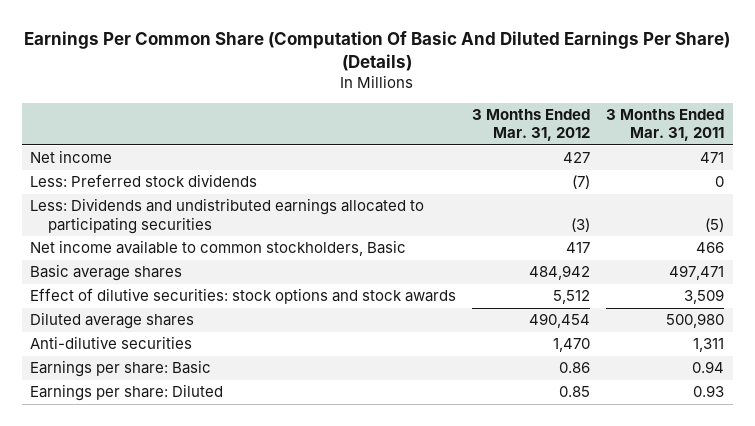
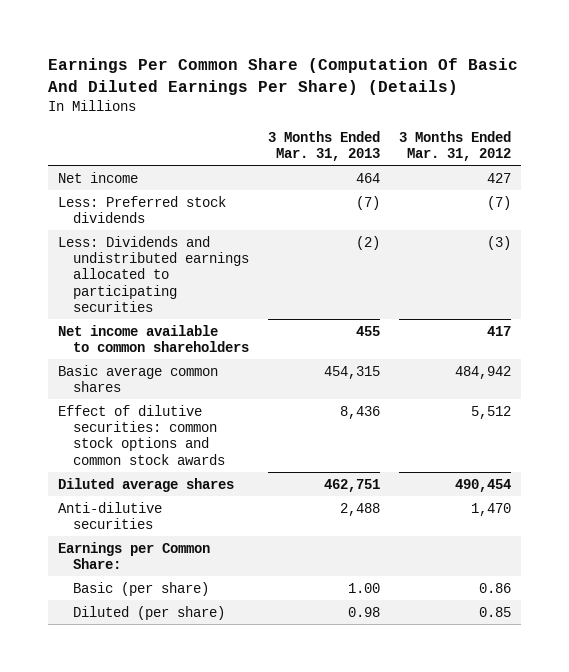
[606,109,725,142] 3 Months Ended Mar. 31, 2011 -> none
none -> [268,130,381,161] 3 Months Ended Mar. 31, 2013
[30,240,407,257] Net income available to common stockholders, Basic -> [57,324,249,352] Net income available to common shareholders
[30,264,183,282] Basic average shares -> [57,364,218,392] Basic average common shares
[30,288,457,305] Effect of dilutive securities: stock options and stock awards -> [57,404,225,465] Effect of dilutive securities: common stock options and common stock awards
none -> [57,541,210,569] Earnings per Common Share:
[30,360,212,378] Earnings per share: Basic -> [72,581,209,596] Basic (per share)
[30,384,224,402] Earnings per share: Diluted -> [72,605,225,620] Diluted (per share)

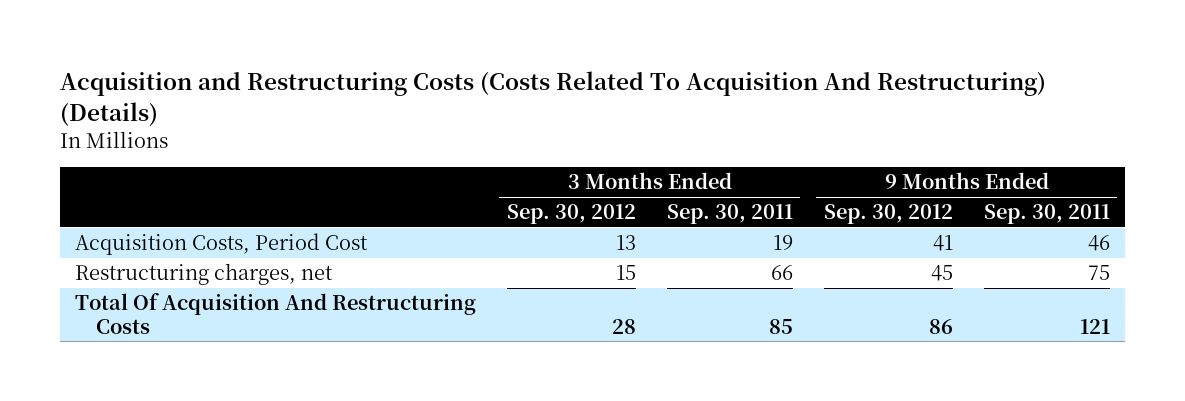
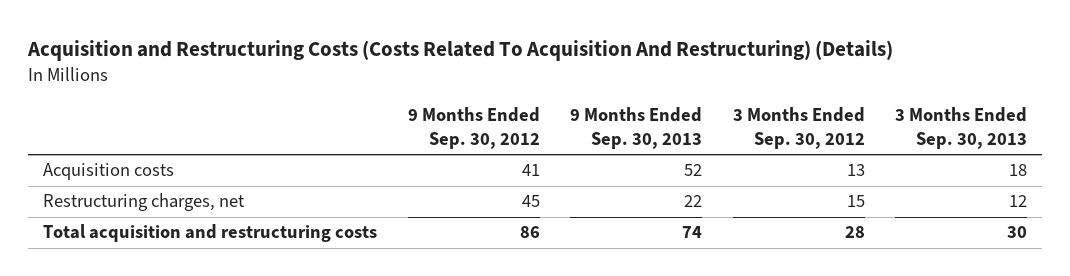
[666,204,793,225] Sep. 30, 2011 -> none
[983,204,1110,225] Sep. 30, 2011 -> none
none -> [570,107,703,150] 9 Months Ended Sep. 30, 2013
none -> [895,107,1028,150] 3 Months Ended Sep. 30, 2013
[74,233,368,256] Acquisition Costs, Period Cost -> [43,163,175,181] Acquisition costs
[74,293,476,334] Total Of Acquisition And Restructuring Costs -> [43,224,378,243] Total acquisition and restructuring costs

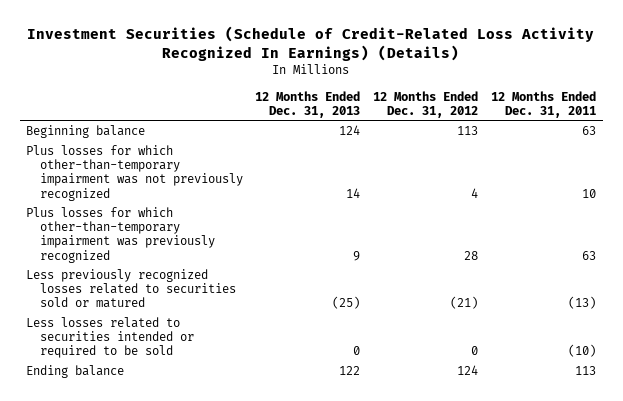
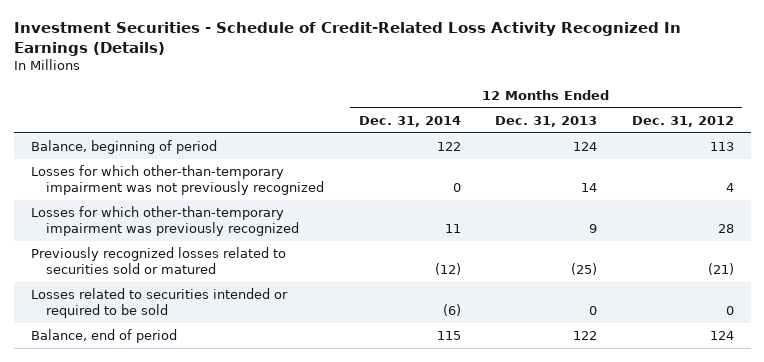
[27,25,595,61] Investment Securities (Schedule of Credit-Related Loss Activity Recognized In Earnings) (Details) -> [13,22,681,56] Investment Securities - Schedule of Credit-Related Loss Activity Recognized In Earnings (Details)
[491,90,597,118] 12 Months Ended Dec. 31, 2011 -> none
none -> [358,115,461,127] Dec. 31, 2014
[26,125,146,139] Beginning balance -> [30,140,217,155] Balance, beginning of period
[26,145,243,201] Plus losses for which other-than-temporary impairment was not previously recognized -> [30,165,325,196] Losses for which other-than-temporary impairment was not previously recognized
[26,207,215,263] Plus losses for which other-than-temporary impairment was previously recognized -> [30,206,300,237] Losses for which other-than-temporary impairment was previously recognized
[26,269,236,309] Less previously recognized losses related to securities sold or matured -> [30,247,286,275] Previously recognized losses related to securities sold or matured
[26,317,194,359] Less losses related to securities intended or required to be sold -> [30,288,288,319] Losses related to securities intended or required to be sold
[26,365,125,379] Ending balance -> [30,329,177,344] Balance, end of period

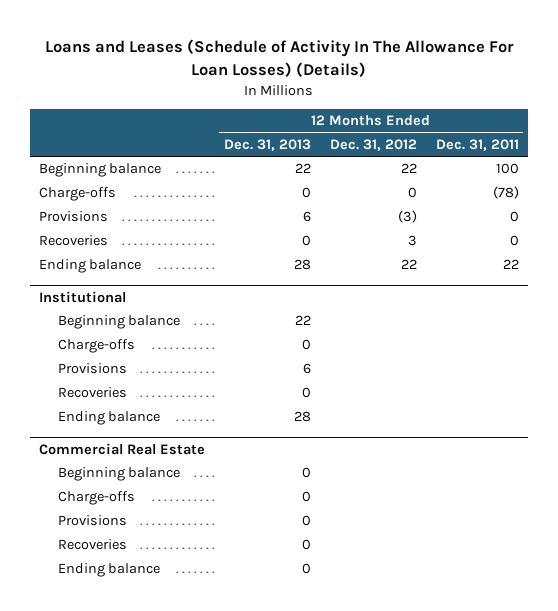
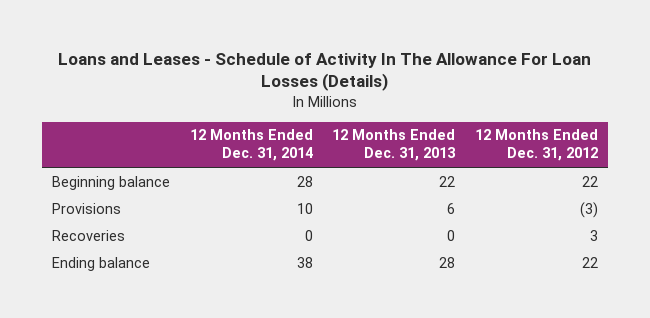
[45,39,515,77] Loans and Leases (Schedule of Activity In The Allowance For Loan Losses) (Details) -> [57,52,591,92] Loans and Leases - Schedule of Activity In The Allowance For Loan Losses (Details)
[435,138,519,151] Dec. 31, 2011 -> none
none -> [189,129,313,162] 12 Months Ended Dec. 31, 2014
[39,187,117,202] Charge-offs -> none
[39,290,127,303] Institutional -> none
[58,315,181,330] Beginning balance -> none
[58,339,136,354] Charge-offs -> none
[58,363,128,375] Provisions -> none
[58,387,128,399] Recoveries -> none
[58,411,161,426] Ending balance -> none
[39,442,206,455] Commercial Real Estate -> none
[58,467,181,482] Beginning balance -> none
[58,491,136,506] Charge-offs -> none
[58,515,128,527] Provisions -> none
[58,539,128,551] Recoveries -> none
[58,563,161,578] Ending balance -> none

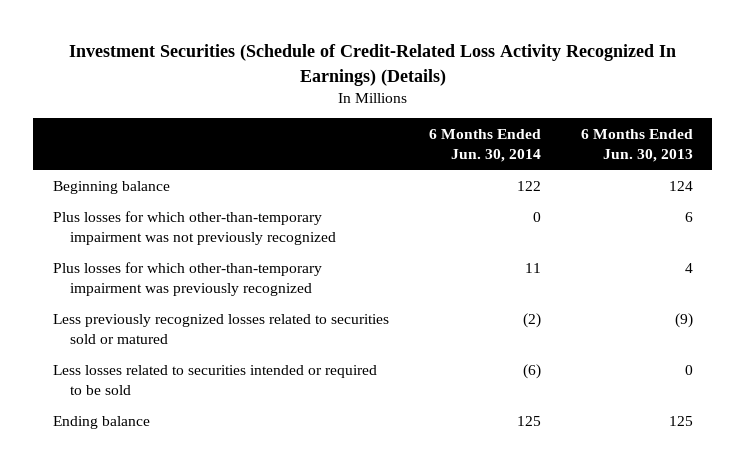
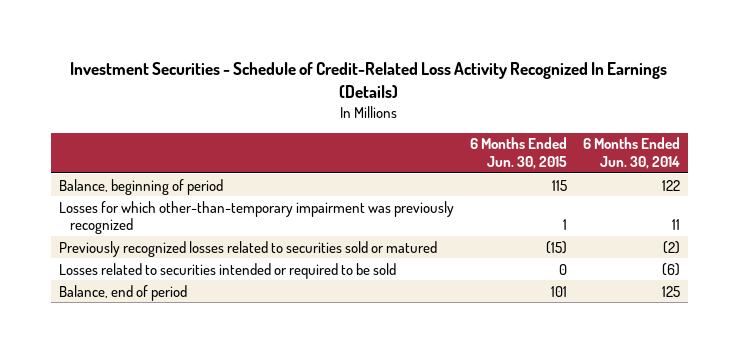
[68,44,676,86] Investment Securities (Schedule of Credit-Related Loss Activity Recognized In Earnings) (Details) -> [70,61,668,98] Investment Securities - Schedule of Credit-Related Loss Activity Recognized In Earnings (Details)
[580,128,693,162] 6 Months Ended Jun. 30, 2013 -> none
none -> [469,137,567,170] 6 Months Ended Jun. 30, 2015
[52,210,336,245] Plus losses for which other-than-temporary impairment was not previously recognized -> none
[52,180,170,194] Beginning balance -> [59,178,224,195] Balance, beginning of period
[52,261,322,296] Plus losses for which other-than-temporary impairment was previously recognized -> [59,200,455,235] Losses for which other-than-temporary impairment was previously recognized
[52,313,389,344] Less previously recognized losses related to securities sold or matured -> [59,240,438,257] Previously recognized losses related to securities sold or matured
[52,364,377,395] Less losses related to securities intended or required to be sold -> [59,262,397,279] Losses related to securities intended or required to be sold
[52,415,150,429] Ending balance -> [59,284,188,301] Balance, end of period

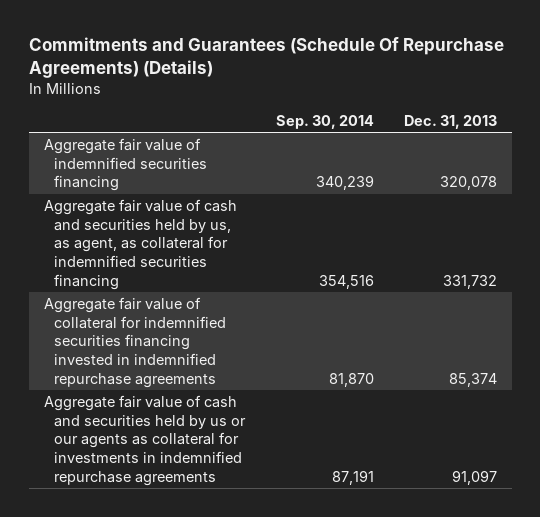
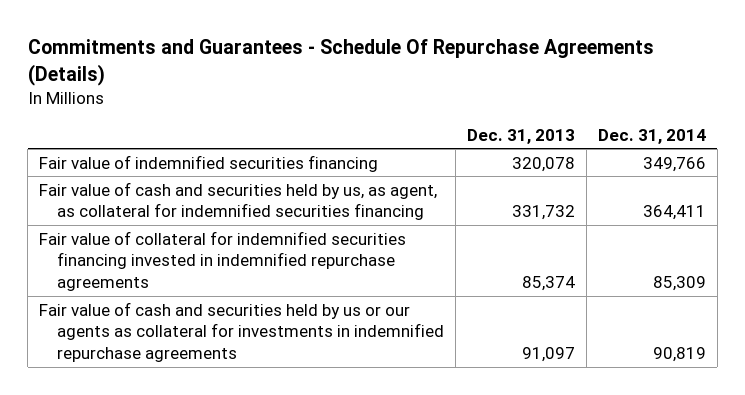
[28,37,504,79] Commitments and Guarantees (Schedule Of Repurchase Agreements) (Details) -> [27,39,654,86] Commitments and Guarantees - Schedule Of Repurchase Agreements (Details)
[275,114,374,129] Sep. 30, 2014 -> none
none -> [597,128,706,144] Dec. 31, 2014
[43,138,208,192] Aggregate fair value of indemnified securities financing -> [39,154,379,172] Fair value of indemnified securities financing
[43,199,237,290] Aggregate fair value of cash and securities held by us, as agent, as collateral for indemnified securities financing -> [39,181,438,221] Fair value of cash and securities held by us, as agent, as collateral for indemnified securities financing
[43,297,227,388] Aggregate fair value of collateral for indemnified securities financing invested in indemnified repurchase agreements -> [39,230,407,292] Fair value of collateral for indemnified securities financing invested in indemnified repurchase agreements
[43,395,247,486] Aggregate fair value of cash and securities held by us or our agents as collateral for investments in indemnified repurchase agreements -> [39,301,445,363] Fair value of cash and securities held by us or our agents as collateral for investments in indemnified repurchase agreements

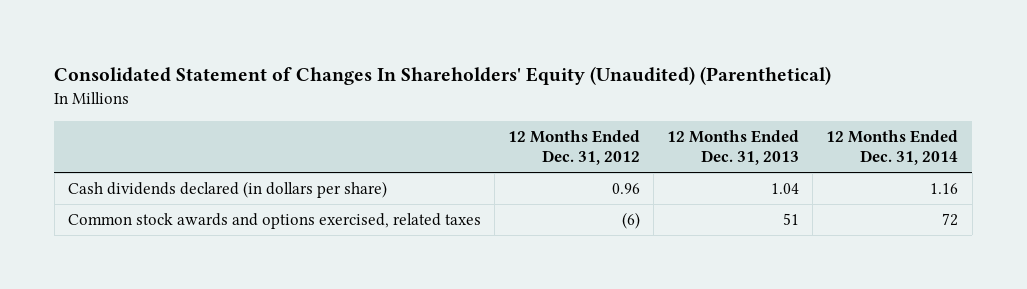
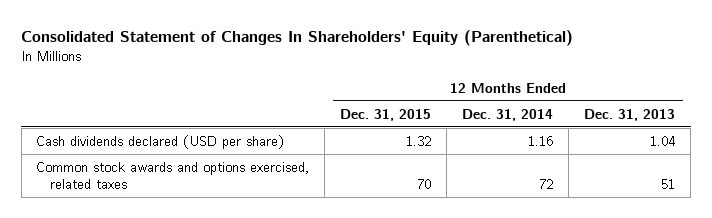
[54,65,832,85] Consolidated Statement of Changes In Shareholders' Equity (Unaudited) (Parenthetical) -> [21,30,574,47] Consolidated Statement of Changes In Shareholders' Equity (Parenthetical)
[508,129,641,166] 12 Months Ended Dec. 31, 2012 -> none
none -> [340,108,432,121] Dec. 31, 2015
[68,180,388,198] Cash dividends declared (in dollars per share) -> [36,134,285,149] Cash dividends declared (USD per share)

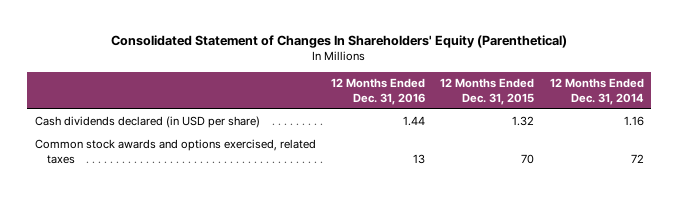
[584,108,676,121] Dec. 31, 2013 -> none
none -> [330,78,425,105] 12 Months Ended Dec. 31, 2016
[36,134,285,149] Cash dividends declared (USD per share) -> [34,116,260,129] Cash dividends declared (in USD per share)

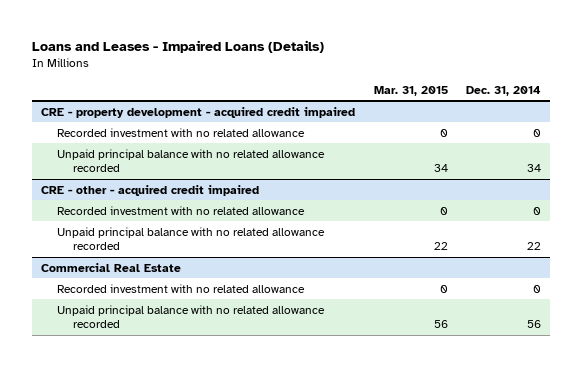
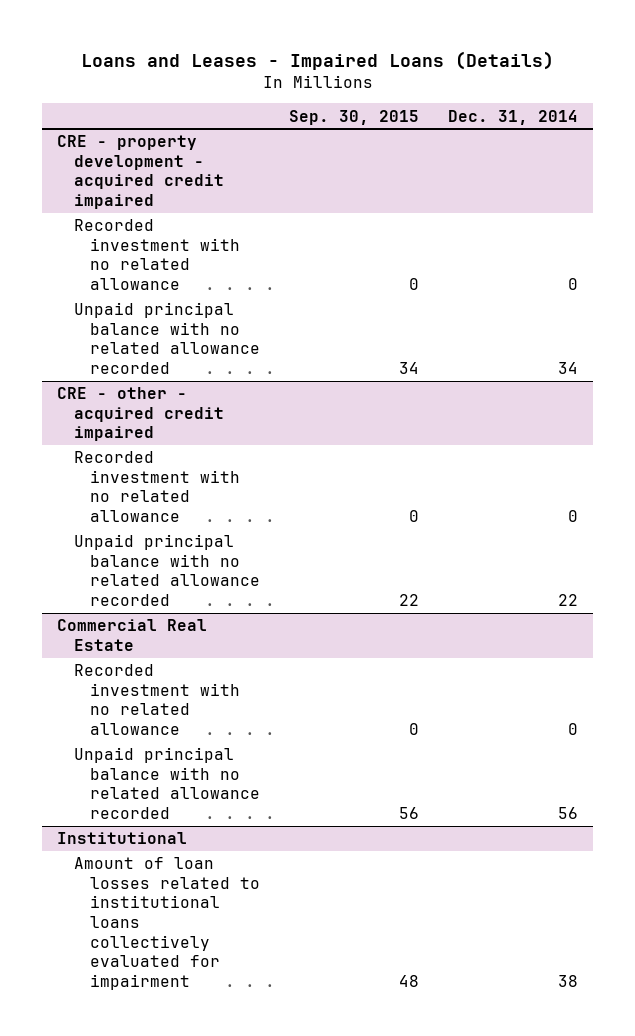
[373,85,448,96] Mar. 31, 2015 -> none
none -> [289,109,420,125] Sep. 30, 2015
none -> [56,832,187,845] Institutional
none -> [73,857,261,990] Amount of loan losses related to institutional loans collectively evaluated for impairment

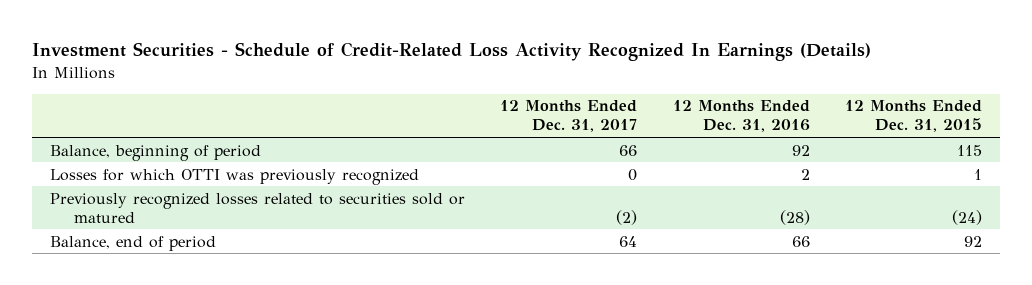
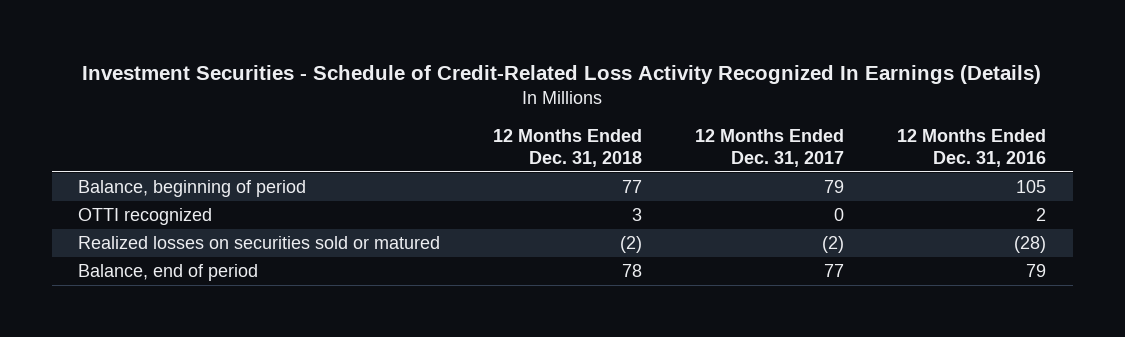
[845,100,983,133] 12 Months Ended Dec. 31, 2015 -> none
none -> [493,129,643,167] 12 Months Ended Dec. 31, 2018
[49,168,419,185] Losses for which OTTI was previously recognized -> none
[619,144,638,156] 66 -> [824,180,845,194] 79
[791,144,810,156] 92 -> [1016,180,1047,194] 105
none -> [78,208,213,226] OTTI recognized
[49,192,465,223] Previously recognized losses related to securities sold or matured -> [78,236,441,250] Realized losses on securities sold or matured
[619,235,638,247] 64 -> [824,264,845,278] 77
[791,235,810,247] 66 -> [1026,264,1047,278] 79

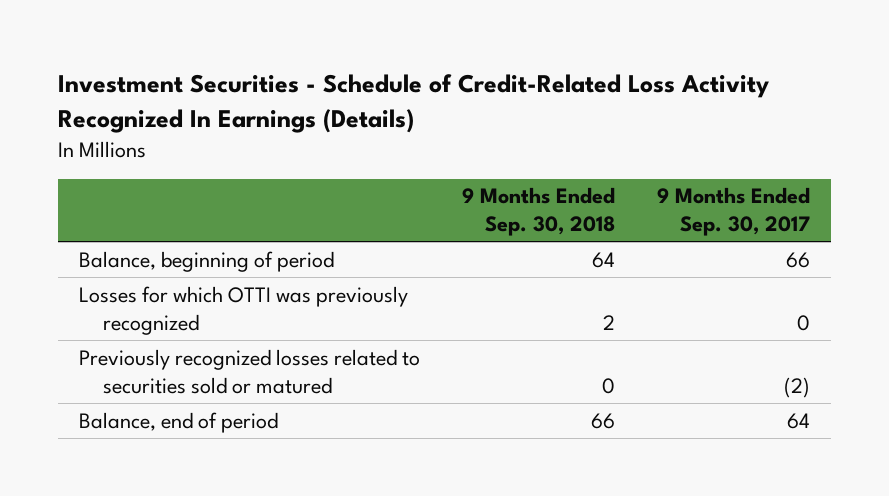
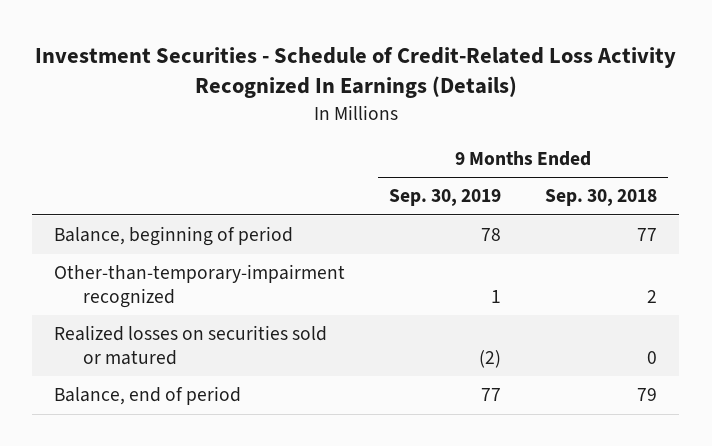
[657,187,811,237] 9 Months Ended Sep. 30, 2017 -> none
none -> [389,189,502,207] Sep. 30, 2019
[592,251,616,268] 64 -> [637,228,658,242] 77
[78,285,408,335] Losses for which OTTI was previously recognized -> [54,264,346,309] Other-than-temporary-impairment recognized
[78,348,420,394] Previously recognized losses related to securities sold or matured -> [54,325,328,366] Realized losses on securities sold or matured
[591,412,616,429] 66 -> [637,388,658,402] 79

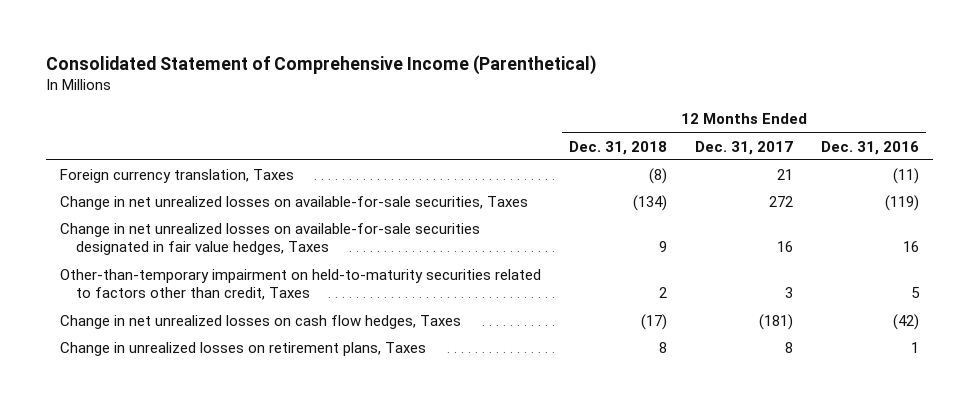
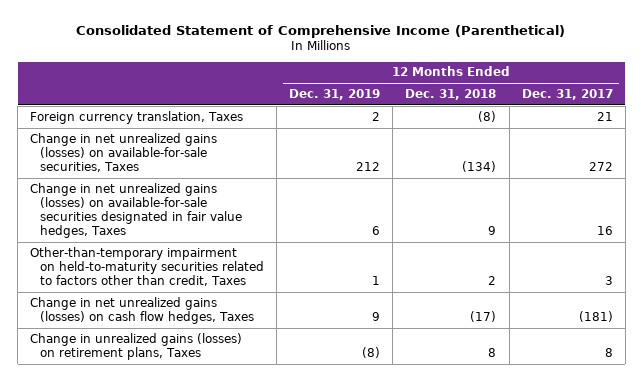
[821,140,920,155] Dec. 31, 2016 -> none
none -> [289,89,381,101] Dec. 31, 2019
[60,196,529,211] Change in net unrealized losses on available-for-sale securities, Taxes -> [30,132,218,172] Change in net unrealized gains (losses) on available-for-sale securities, Taxes
[60,223,481,256] Change in net unrealized losses on available-for-sale securities designated in fair value hedges, Taxes -> [30,182,242,238] Change in net unrealized gains (losses) on available-for-sale securities designated in fair value hedges, Taxes
[60,315,462,330] Change in net unrealized losses on cash flow hedges, Taxes -> [30,296,254,324] Change in net unrealized gains (losses) on cash flow hedges, Taxes
[60,342,427,357] Change in unrealized losses on retirement plans, Taxes -> [30,332,243,360] Change in unrealized gains (losses) on retirement plans, Taxes

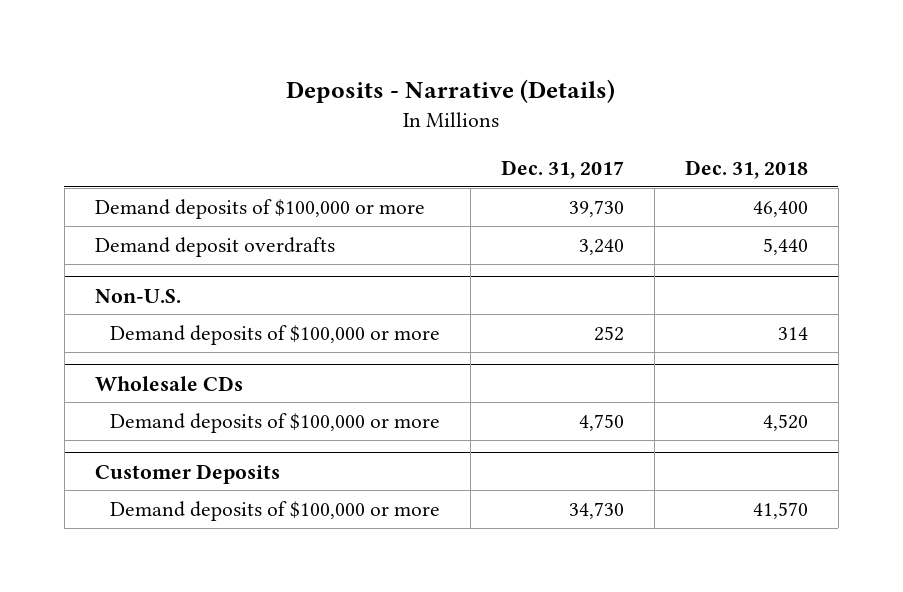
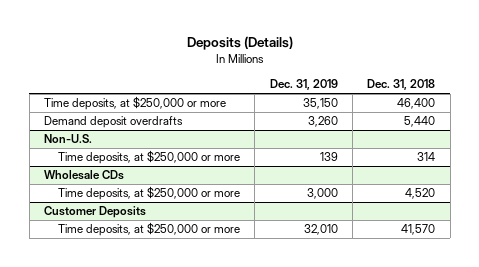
[286,79,616,104] Deposits - Narrative (Details) -> [186,36,293,51] Deposits (Details)
[501,159,625,179] Dec. 31, 2017 -> none
none -> [269,79,338,91] Dec. 31, 2019
[94,198,425,219] Demand deposits of $100,000 or more -> [43,96,226,111] Time deposits, at $250,000 or more
[110,324,441,345] Demand deposits of $100,000 or more -> [57,150,240,165] Time deposits, at $250,000 or more
[110,412,441,433] Demand deposits of $100,000 or more -> [57,186,240,201] Time deposits, at $250,000 or more
[110,500,441,521] Demand deposits of $100,000 or more -> [57,222,240,237] Time deposits, at $250,000 or more

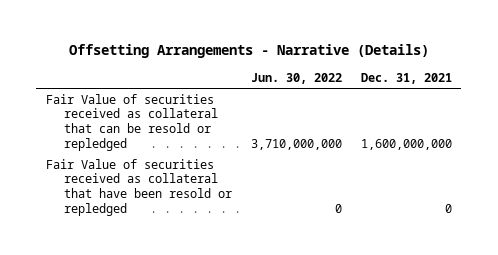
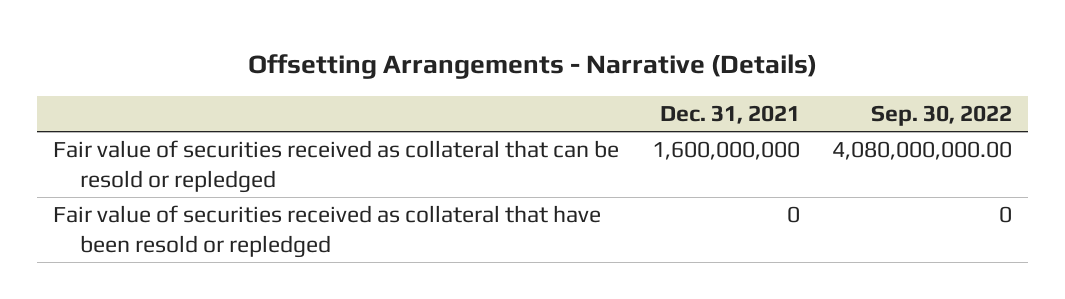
[250,73,342,85] Jun. 30, 2022 -> none
none -> [870,105,1012,127] Sep. 30, 2022
[45,93,218,151] Fair Value of securities received as collateral that can be resold or repledged -> [53,140,620,193] Fair value of securities received as collateral that can be resold or repledged
[45,158,232,216] Fair Value of securities received as collateral that have been resold or repledged -> [53,205,602,258] Fair value of securities received as collateral that have been resold or repledged

